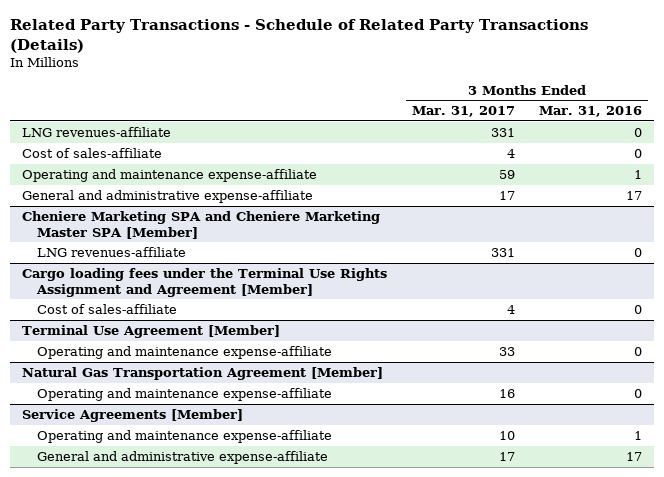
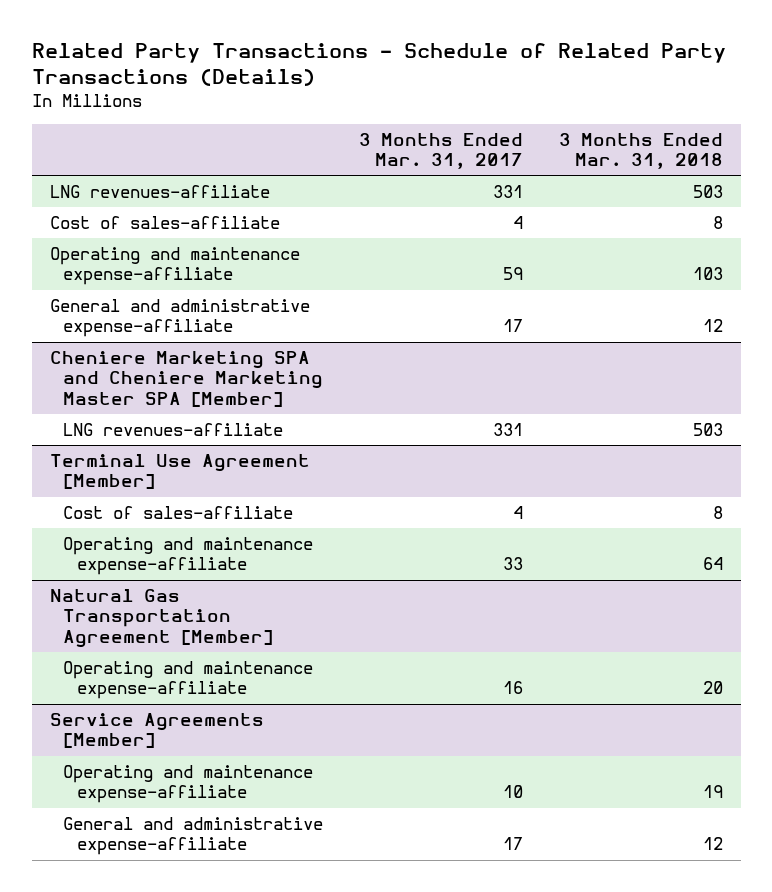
[538,106,642,118] Mar. 31, 2016 -> none
none -> [558,132,723,170] 3 Months Ended Mar. 31, 2018
[22,267,388,297] Cargo loading fees under the Terminal Use Rights Assignment and Agreement [Member] -> none
[36,303,177,314] Cost of sales-affiliate -> none
none -> [63,505,294,519] Cost of sales-affiliate

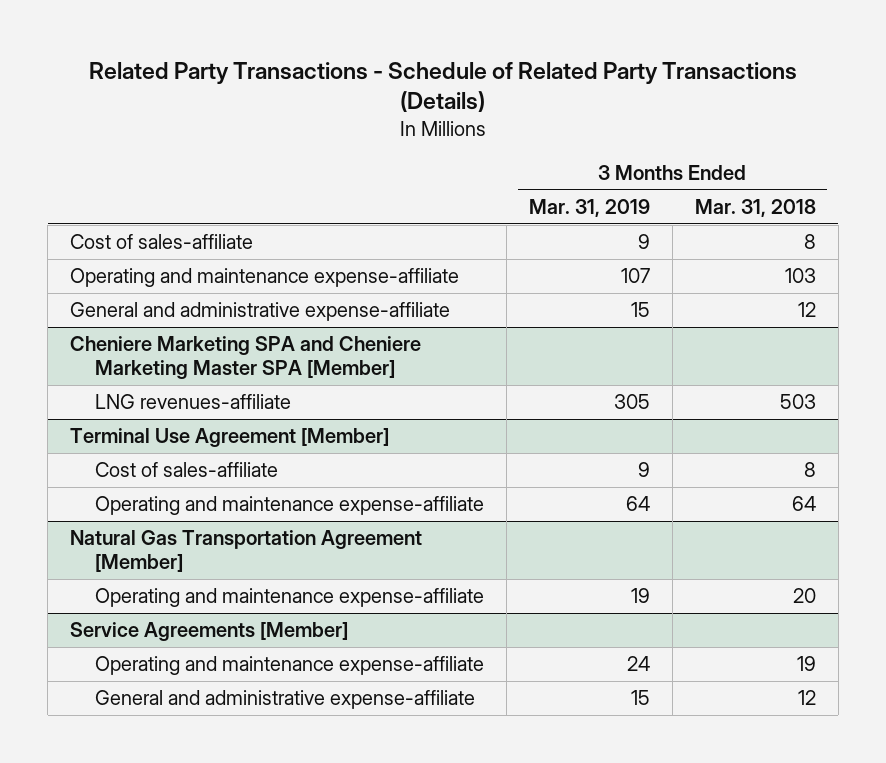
[358,132,523,170] 3 Months Ended Mar. 31, 2017 -> none
none -> [528,199,650,218] Mar. 31, 2019
[49,184,270,198] LNG revenues-affiliate -> none

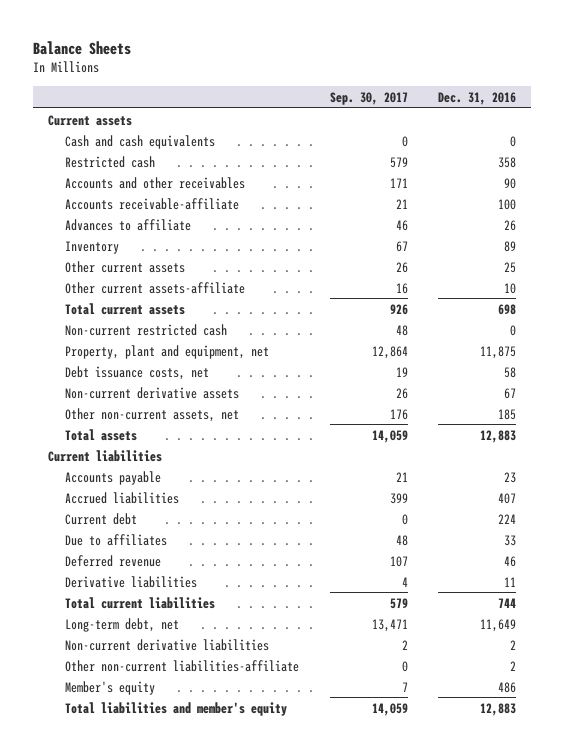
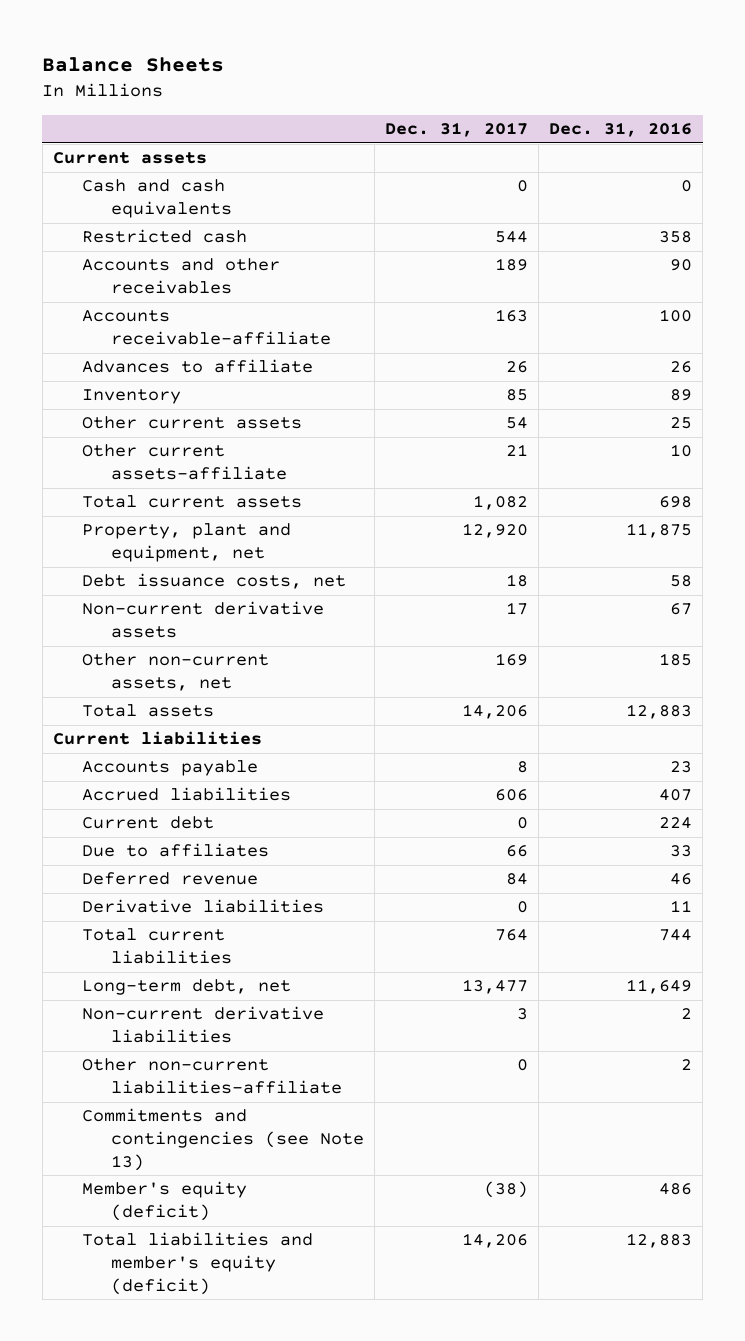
[329,91,408,105] Sep. 30, 2017 -> none
none -> [385,122,529,138] Dec. 31, 2017
[65,323,228,336] Non-current restricted cash -> none
none -> [82,1108,365,1171] Commitments and contingencies (see Note 13)
[65,680,156,695] Member's equity -> [82,1181,248,1222] Member's equity (deficit)
[65,701,288,716] Total liabilities and member's equity -> [82,1232,314,1295] Total liabilities and member's equity (deficit)

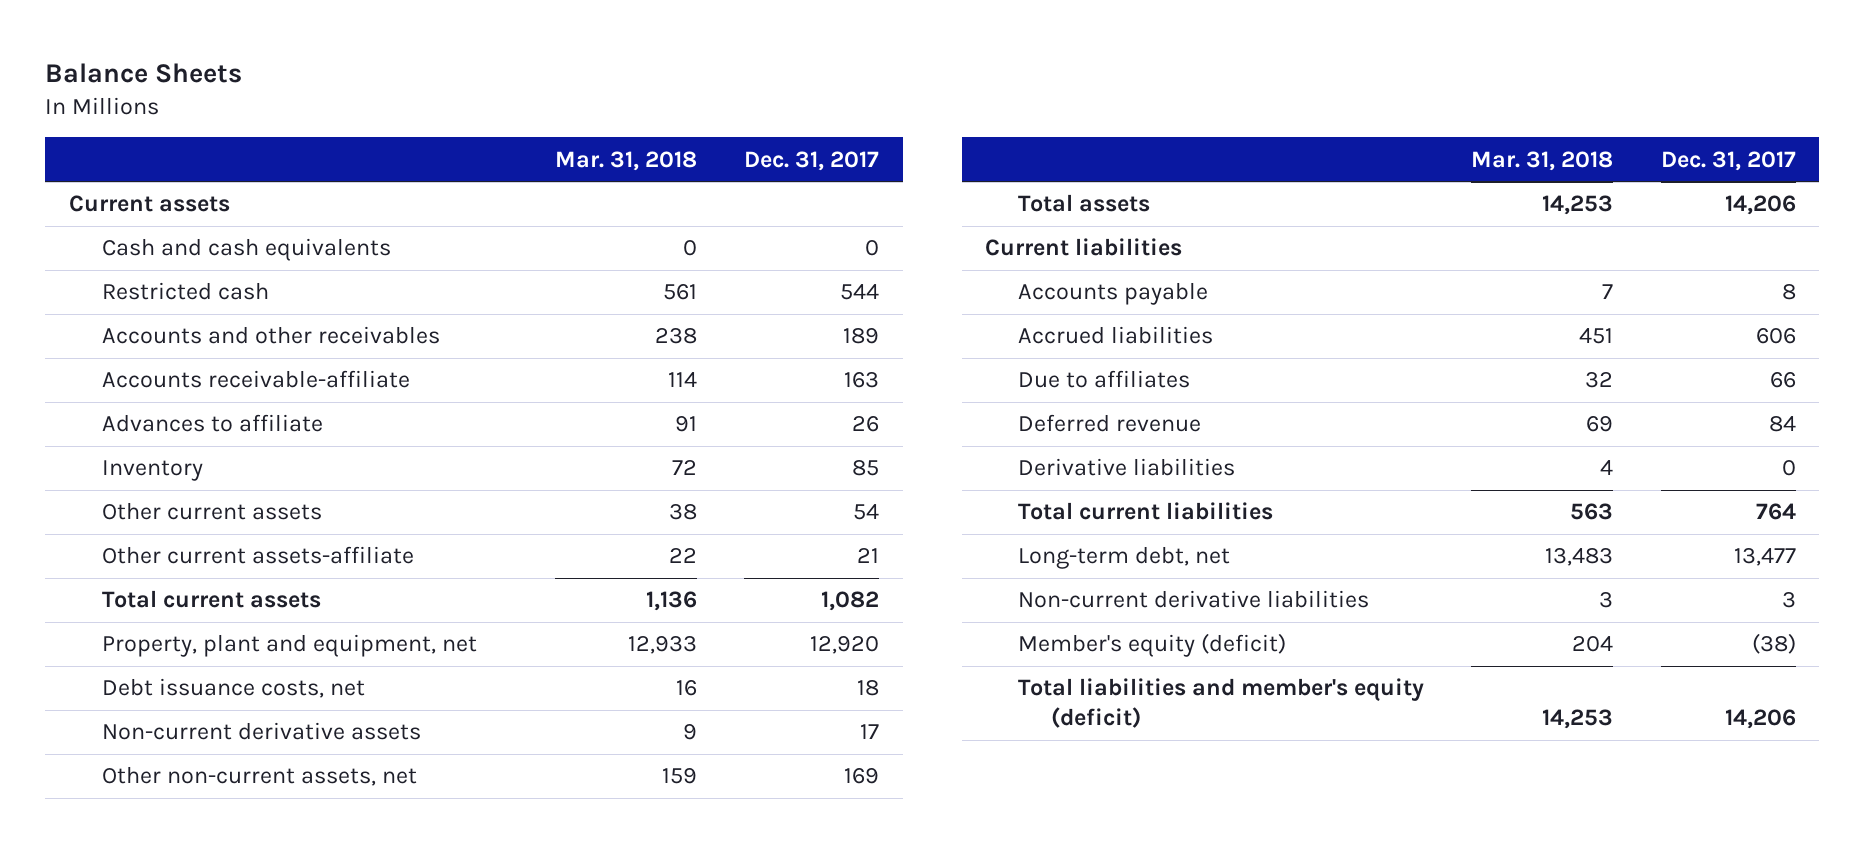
[549,122,693,138] Dec. 31, 2016 -> none
none -> [555,150,698,171] Mar. 31, 2018
[82,816,215,830] Current debt -> none
[82,1058,343,1095] Other non-current liabilities-affiliate -> none
[82,1108,365,1171] Commitments and contingencies (see Note 13) -> none

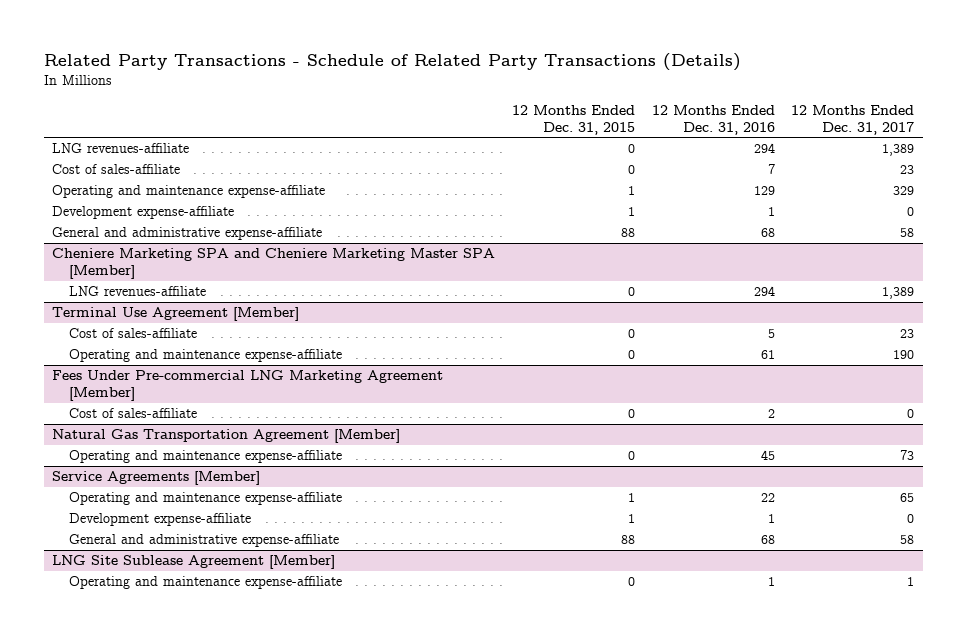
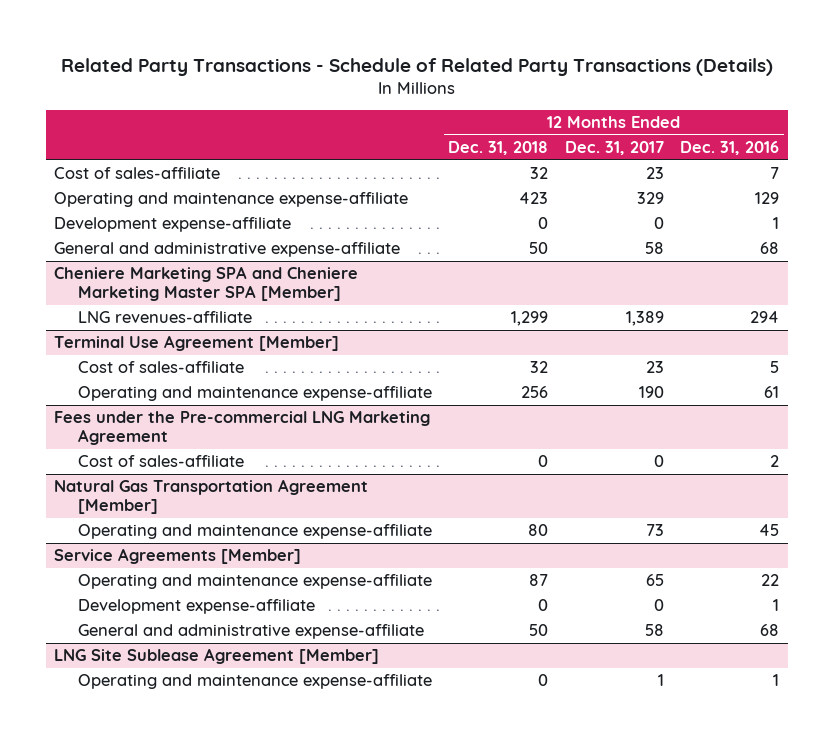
[511,104,635,135] 12 Months Ended Dec. 31, 2015 -> none
none -> [448,141,549,156] Dec. 31, 2018
[52,143,190,154] LNG revenues-affiliate -> none
[52,370,444,402] Fees Under Pre-commercial LNG Marketing Agreement [Member] -> [54,411,431,446] Fees under the Pre-commercial LNG Marketing Agreement

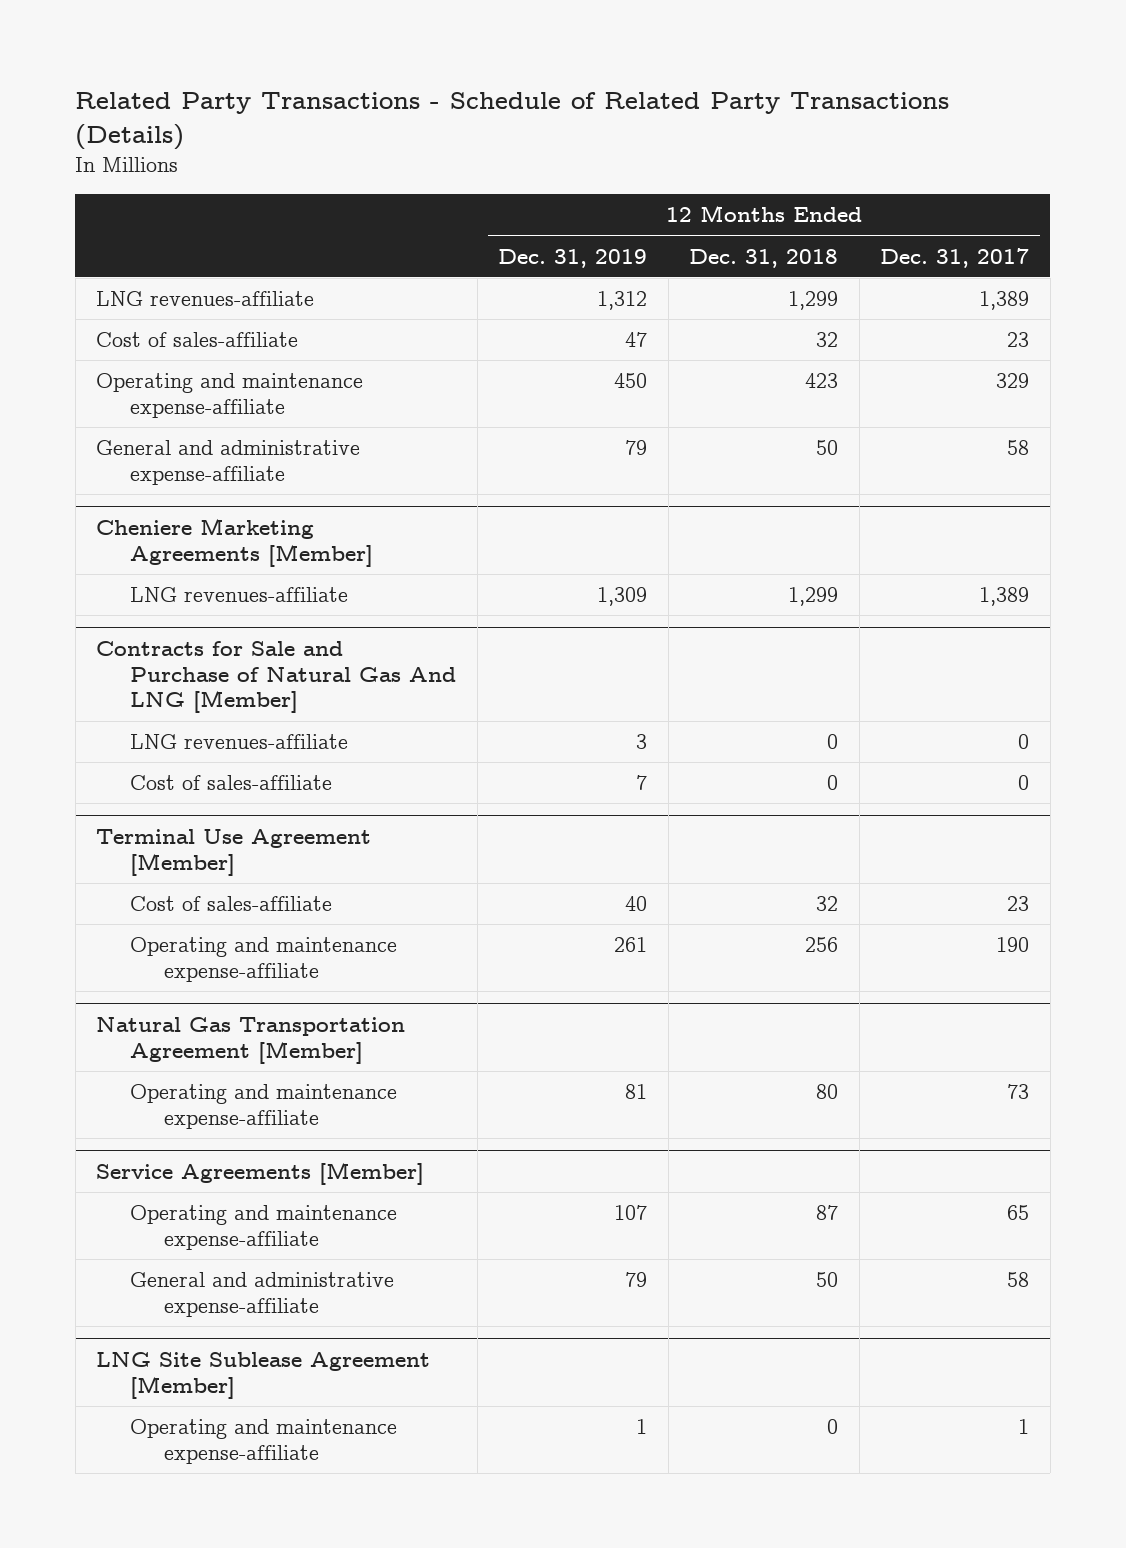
[680,141,780,156] Dec. 31, 2016 -> none
none -> [498,248,648,268] Dec. 31, 2019
none -> [96,291,315,307] LNG revenues-affiliate
[54,217,292,233] Development expense-affiliate -> none
[54,266,359,302] Cheniere Marketing SPA and Cheniere Marketing Master SPA [Member] -> [96,518,374,567] Cheniere Marketing Agreements [Member]
none -> [96,641,457,714] Contracts for Sale and Purchase of Natural Gas And LNG [Member]
none -> [130,734,349,750] LNG revenues-affiliate
none -> [130,775,333,791] Cost of sales-affiliate
[54,411,431,446] Fees under the Pre-commercial LNG Marketing Agreement -> none
[77,455,244,468] Cost of sales-affiliate -> none
[77,599,315,615] Development expense-affiliate -> none

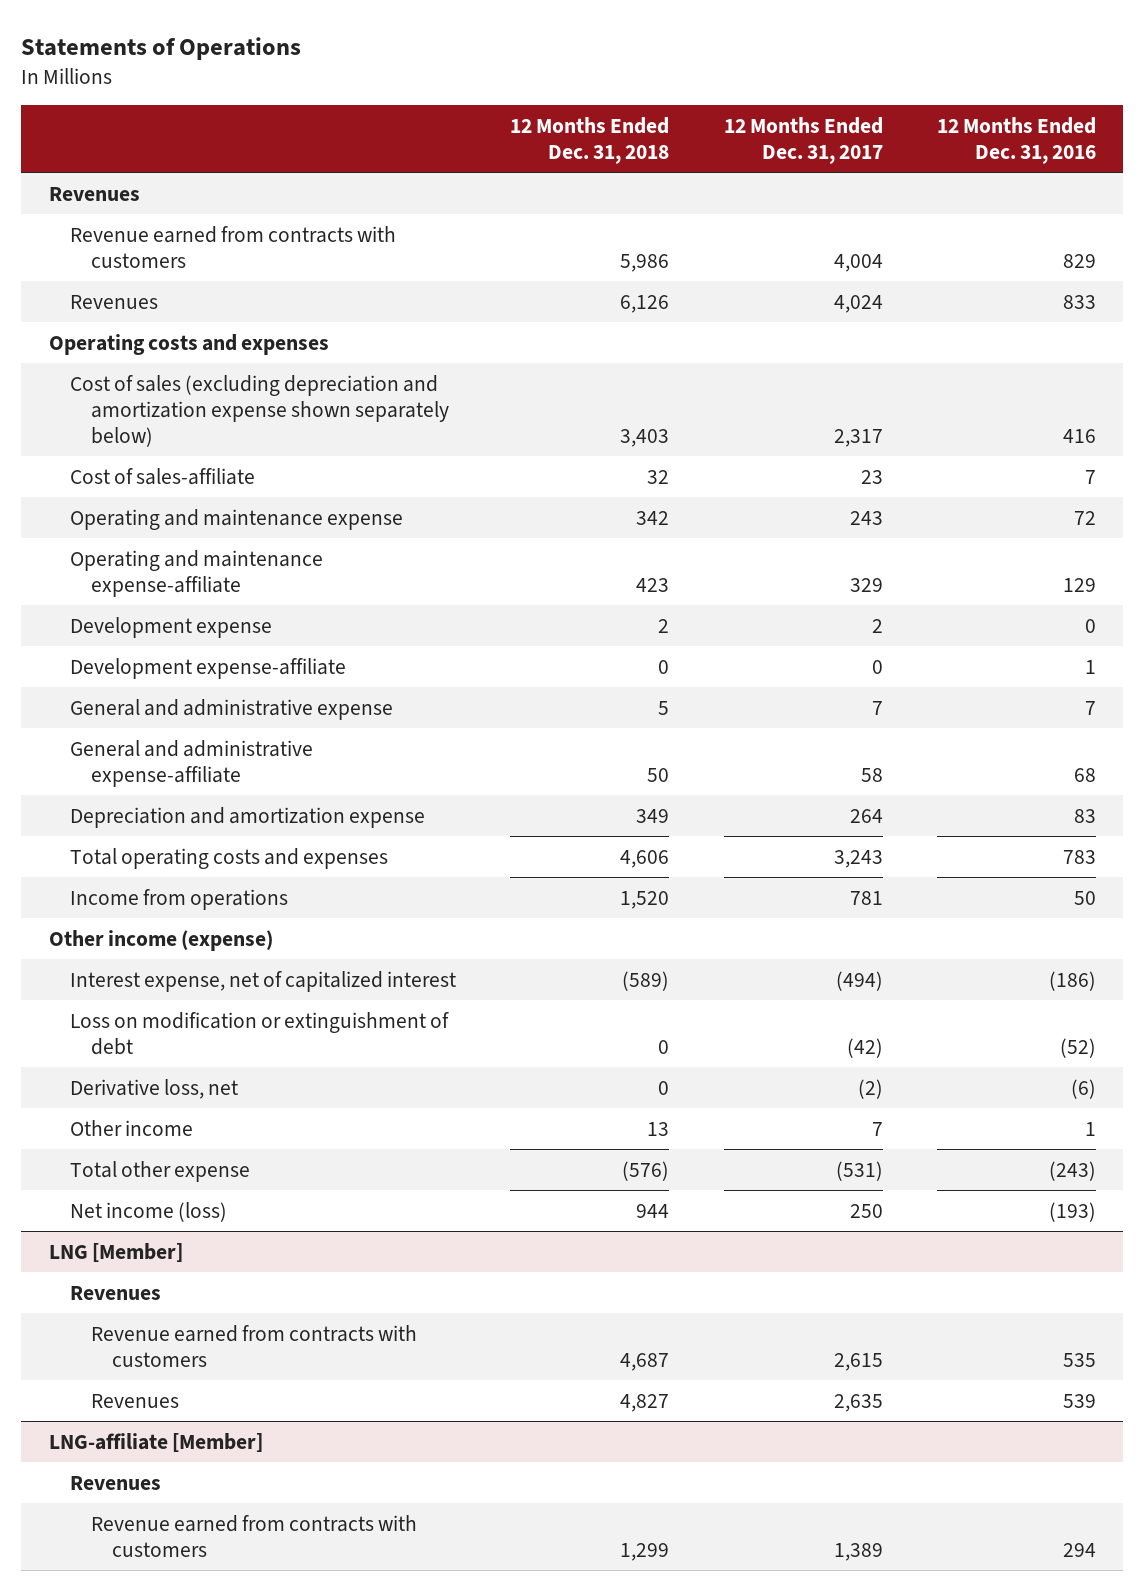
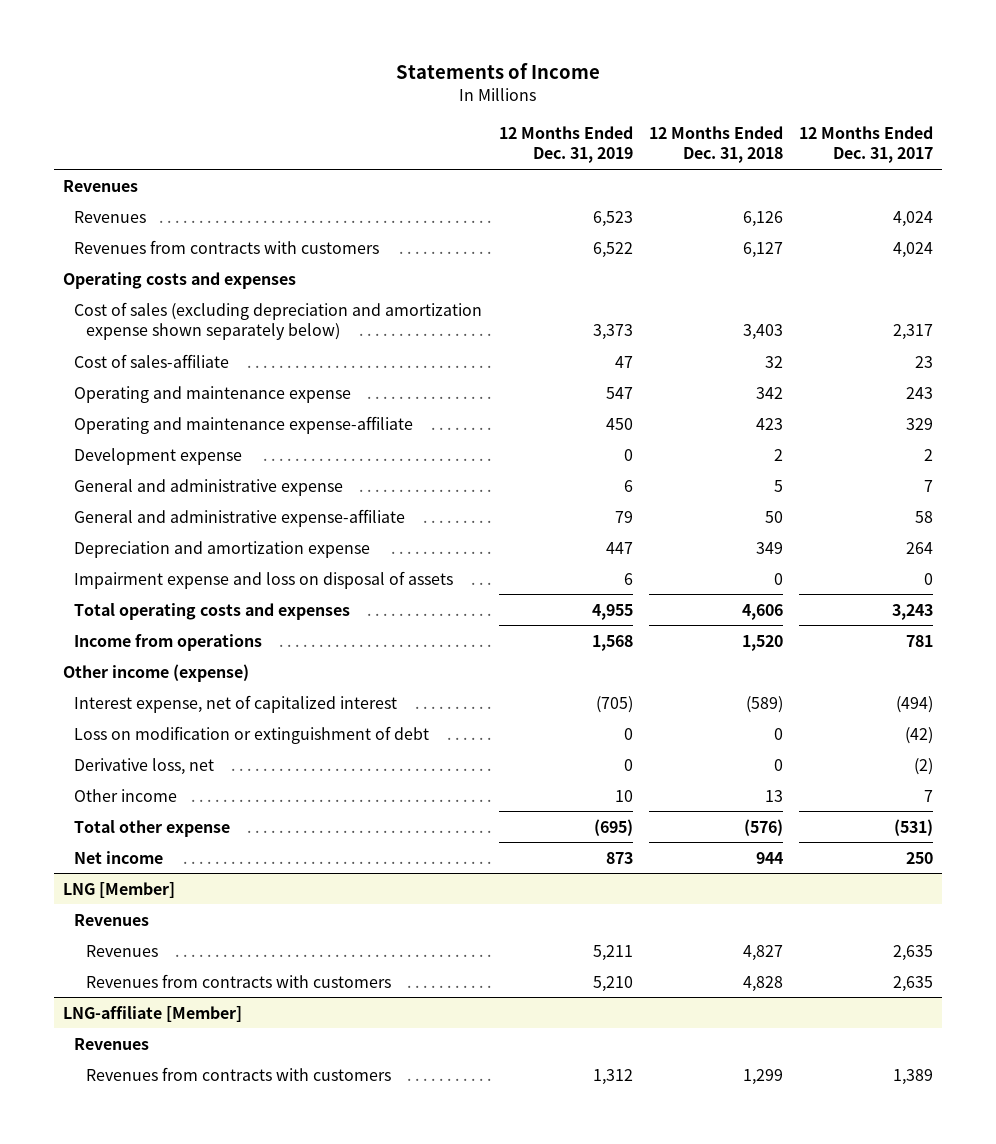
[21,36,302,60] Statements of Operations -> [396,63,601,80] Statements of Income
[937,116,1097,164] 12 Months Ended Dec. 31, 2016 -> none
none -> [498,125,633,164] 12 Months Ended Dec. 31, 2019
[69,225,396,268] Revenue earned from contracts with customers -> none
none -> [74,239,380,254] Revenues from contracts with customers
[69,657,346,679] Development expense-affiliate -> none
none -> [74,570,454,589] Impairment expense and loss on disposal of assets
[69,1201,227,1222] Net income (loss) -> [74,850,164,864] Net income
[90,1324,417,1367] Revenue earned from contracts with customers -> none
none -> [86,973,392,988] Revenues from contracts with customers
[90,1514,417,1557] Revenue earned from contracts with customers -> [86,1066,392,1081] Revenues from contracts with customers

